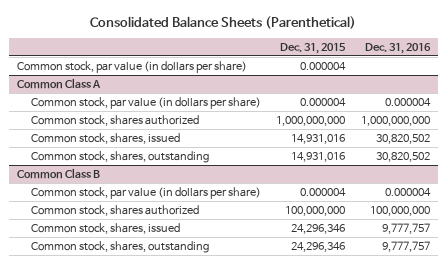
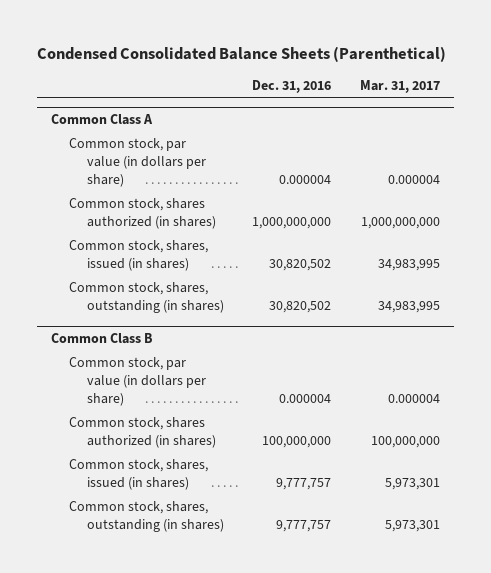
[90,15,357,29] Consolidated Balance Sheets (Parenthetical) -> [37,46,447,63] Condensed Consolidated Balance Sheets (Parenthetical)
[280,42,347,54] Dec. 31, 2015 -> none
none -> [360,79,441,93] Mar. 31, 2017
[16,60,247,73] Common stock, par value (in dollars per share) -> none
[30,114,199,126] Common stock, shares authorized -> [69,197,216,229] Common stock, shares authorized (in shares)
[30,132,180,144] Common stock, shares, issued -> [69,239,209,271] Common stock, shares, issued (in shares)
[30,150,209,163] Common stock, shares, outstanding -> [69,281,224,313] Common stock, shares, outstanding (in shares)
[30,204,199,216] Common stock, shares authorized -> [69,416,216,448] Common stock, shares authorized (in shares)
[30,222,180,234] Common stock, shares, issued -> [69,458,209,490] Common stock, shares, issued (in shares)
[30,240,209,253] Common stock, shares, outstanding -> [69,500,224,532] Common stock, shares, outstanding (in shares)

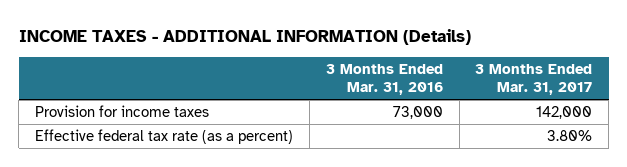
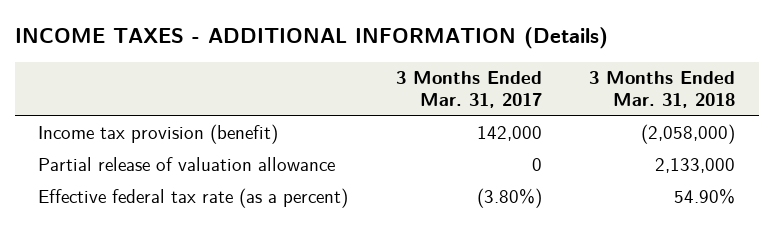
[325,63,443,96] 3 Months Ended Mar. 31, 2016 -> none
none -> [589,70,736,109] 3 Months Ended Mar. 31, 2018
[35,105,210,118] Provision for income taxes -> [38,124,279,145] Income tax provision (benefit)
none -> [38,157,336,172] Partial release of valuation allowance
[547,130,593,142] 3.80% -> [476,188,542,209] (3.80%)

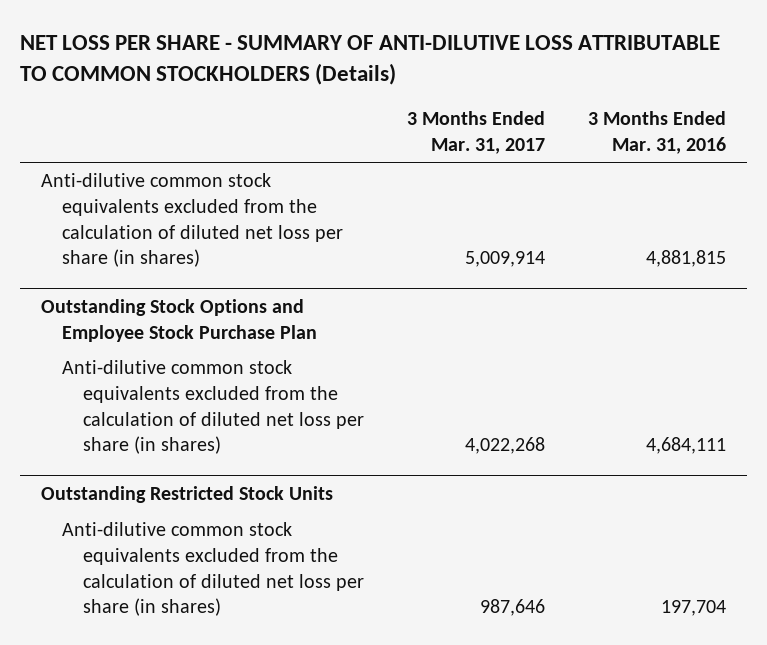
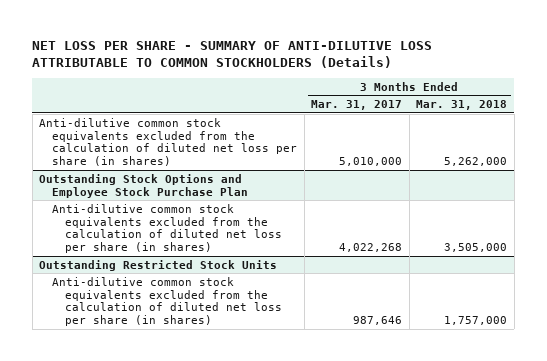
[587,110,726,154] 3 Months Ended Mar. 31, 2016 -> none
none -> [416,100,508,111] Mar. 31, 2018
[464,251,545,268] 5,009,914 -> [339,157,403,167] 5,010,000

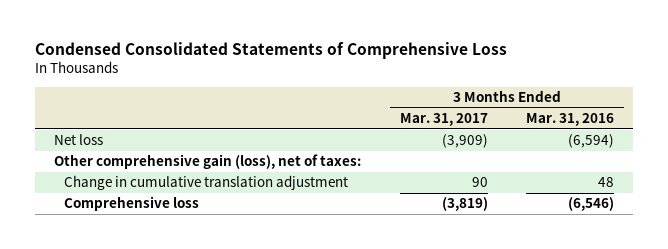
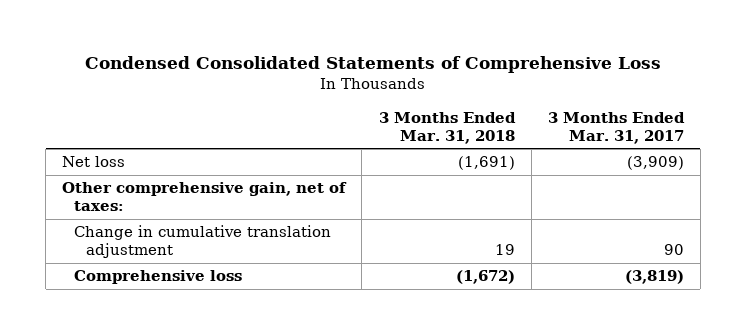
[526,113,615,127] Mar. 31, 2016 -> none
none -> [378,111,516,144] 3 Months Ended Mar. 31, 2018
[54,154,362,170] Other comprehensive gain (loss), net of taxes: -> [62,182,348,212] Other comprehensive gain, net of taxes:

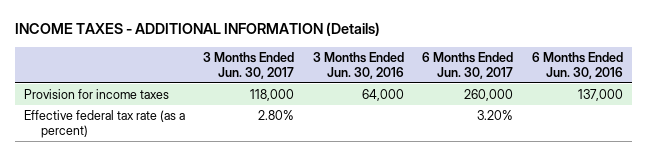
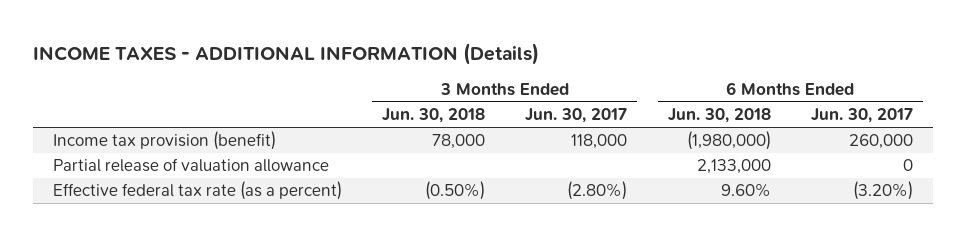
[312,52,404,80] 3 Months Ended Jun. 30, 2016 -> none
[531,52,623,80] 6 Months Ended Jun. 30, 2016 -> none
none -> [382,108,486,124] Jun. 30, 2018
none -> [667,108,771,124] Jun. 30, 2018
[23,89,169,100] Provision for income taxes -> [53,131,277,151] Income tax provision (benefit)
none -> [53,158,330,173] Partial release of valuation allowance
[258,110,295,121] 2.80% -> [567,181,628,201] (2.80%)
[477,110,514,121] 3.20% -> [852,181,913,201] (3.20%)

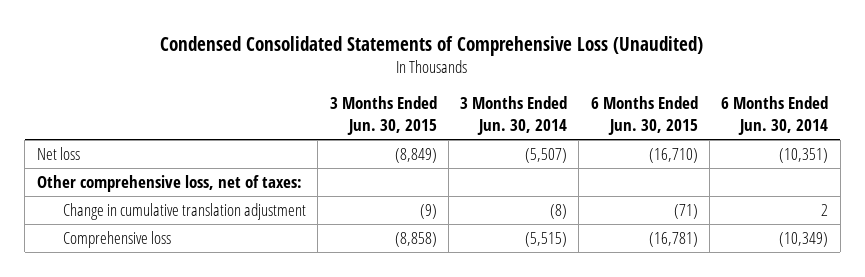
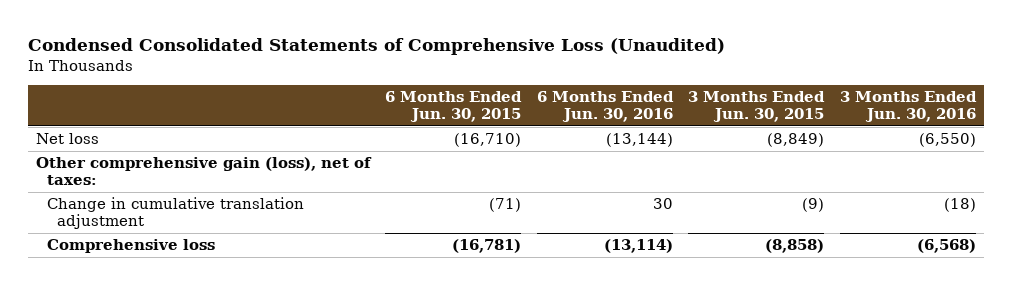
[460,96,568,136] 3 Months Ended Jun. 30, 2014 -> none
[721,96,829,136] 6 Months Ended Jun. 30, 2014 -> none
none -> [536,91,674,123] 6 Months Ended Jun. 30, 2016
none -> [839,91,977,123] 3 Months Ended Jun. 30, 2016
[36,174,302,192] Other comprehensive loss, net of taxes: -> [36,157,373,186] Other comprehensive gain (loss), net of taxes:

